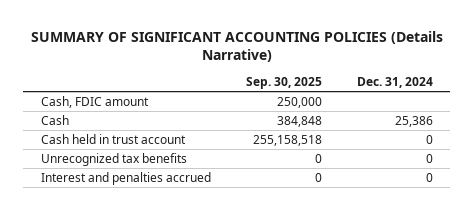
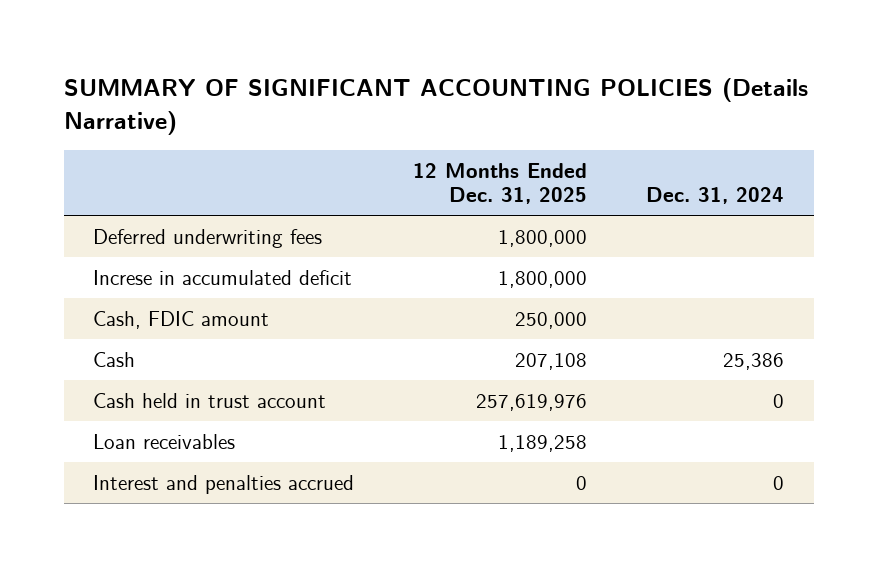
[245,77,322,90] Sep. 30, 2025 -> none
none -> [413,162,588,205] 12 Months Ended Dec. 31, 2025
none -> [93,228,323,248] Deferred underwriting fees
none -> [93,269,353,285] Increse in accumulated deficit
[40,152,187,166] Unrecognized tax benefits -> none
none -> [93,433,236,449] Loan receivables

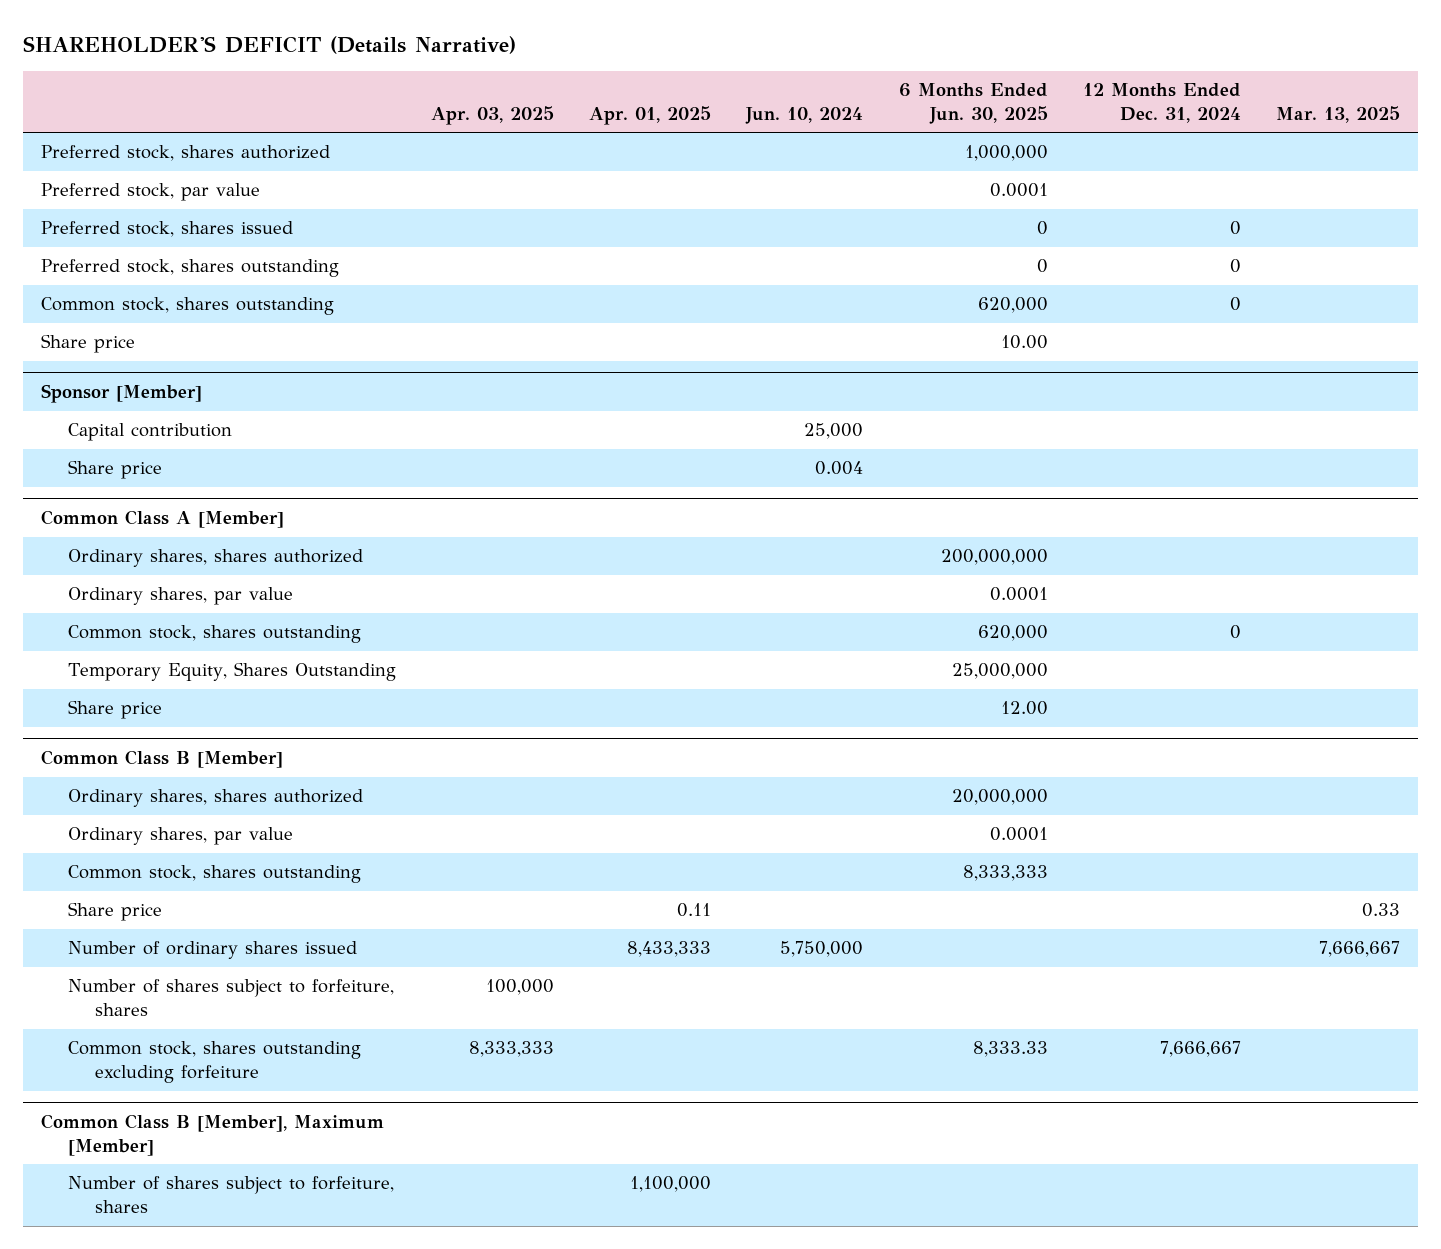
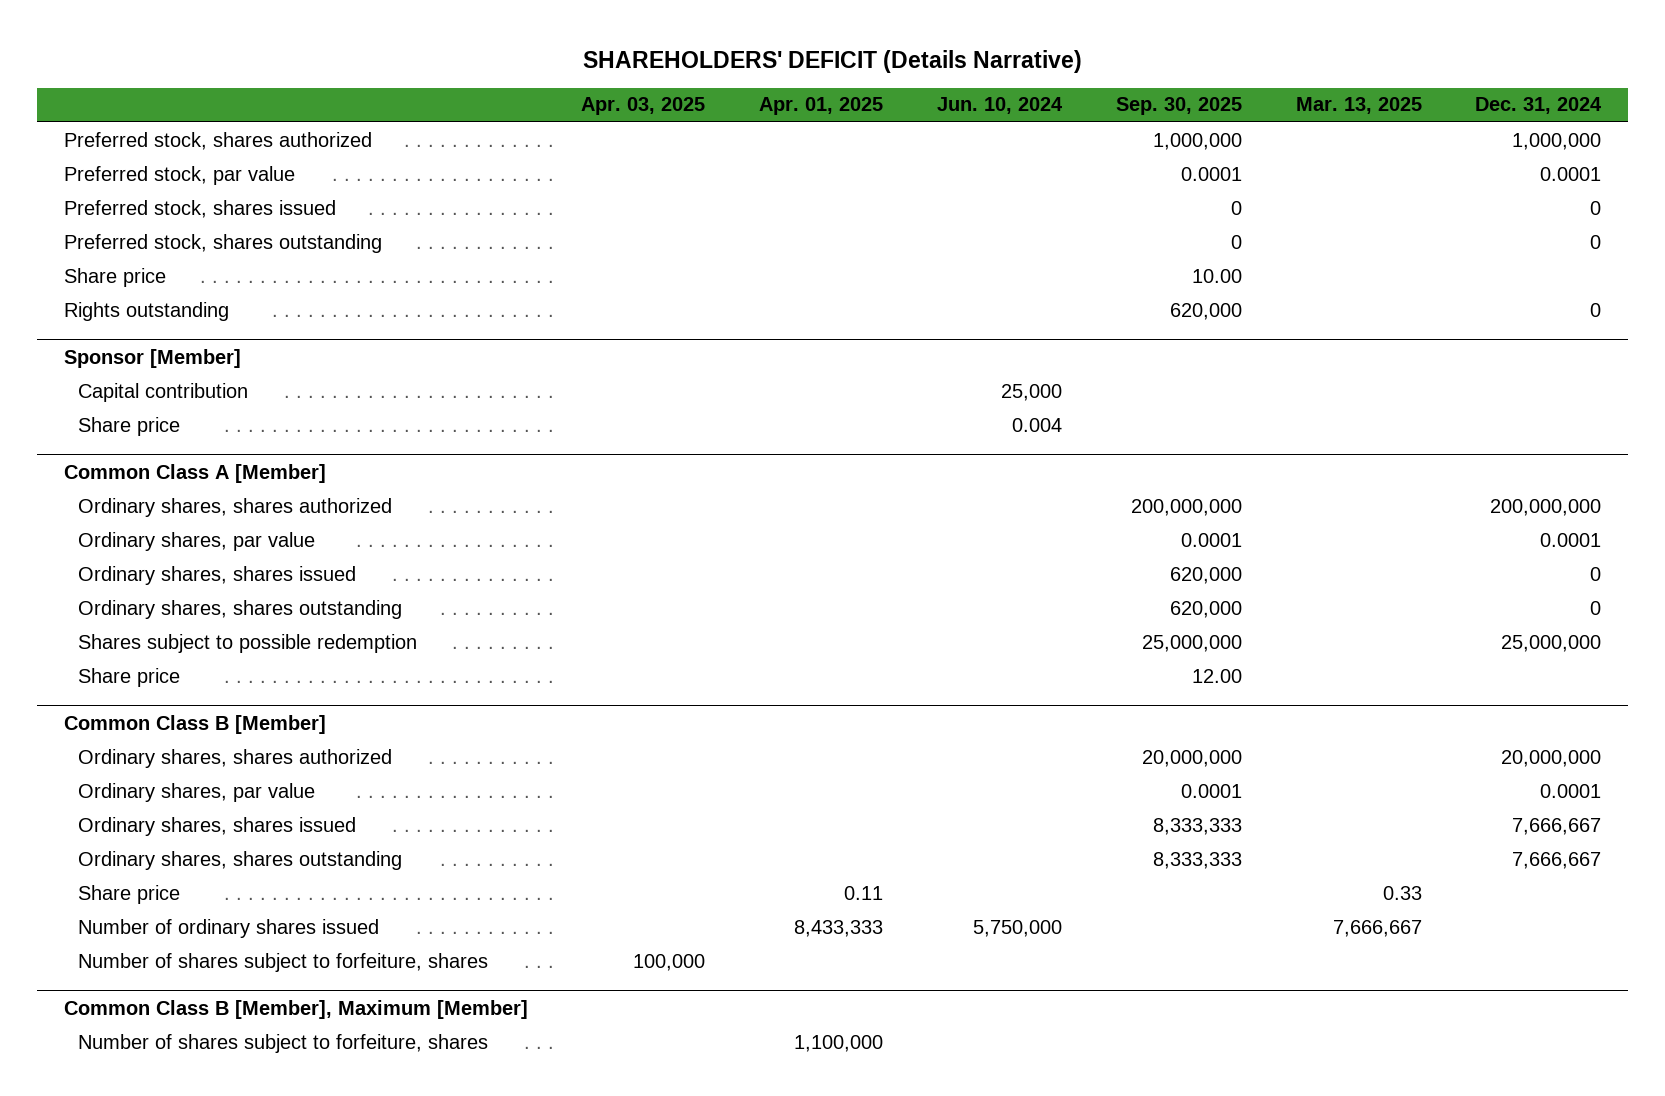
[23,36,517,55] SHAREHOLDER'S DEFICIT (Details Narrative) -> [582,49,1082,73] SHAREHOLDERS' DEFICIT (Details Narrative)
[898,83,1048,124] 6 Months Ended Jun. 30, 2025 -> none
[1082,83,1241,123] 12 Months Ended Dec. 31, 2024 -> none
none -> [1115,97,1242,116] Sep. 30, 2025
none -> [1475,97,1603,115] Dec. 31, 2024
[40,297,334,316] Common stock, shares outstanding -> none
none -> [63,301,229,321] Rights outstanding
[67,662,396,682] Temporary Equity, Shares Outstanding -> none
none -> [77,565,356,585] Ordinary shares, shares issued
[67,625,361,644] Common stock, shares outstanding -> [77,599,402,619] Ordinary shares, shares outstanding
none -> [77,633,417,653] Shares subject to possible redemption
none -> [77,816,356,836] Ordinary shares, shares issued
[67,865,361,884] Common stock, shares outstanding -> [77,850,402,870] Ordinary shares, shares outstanding
[67,1041,361,1084] Common stock, shares outstanding excluding forfeiture -> none

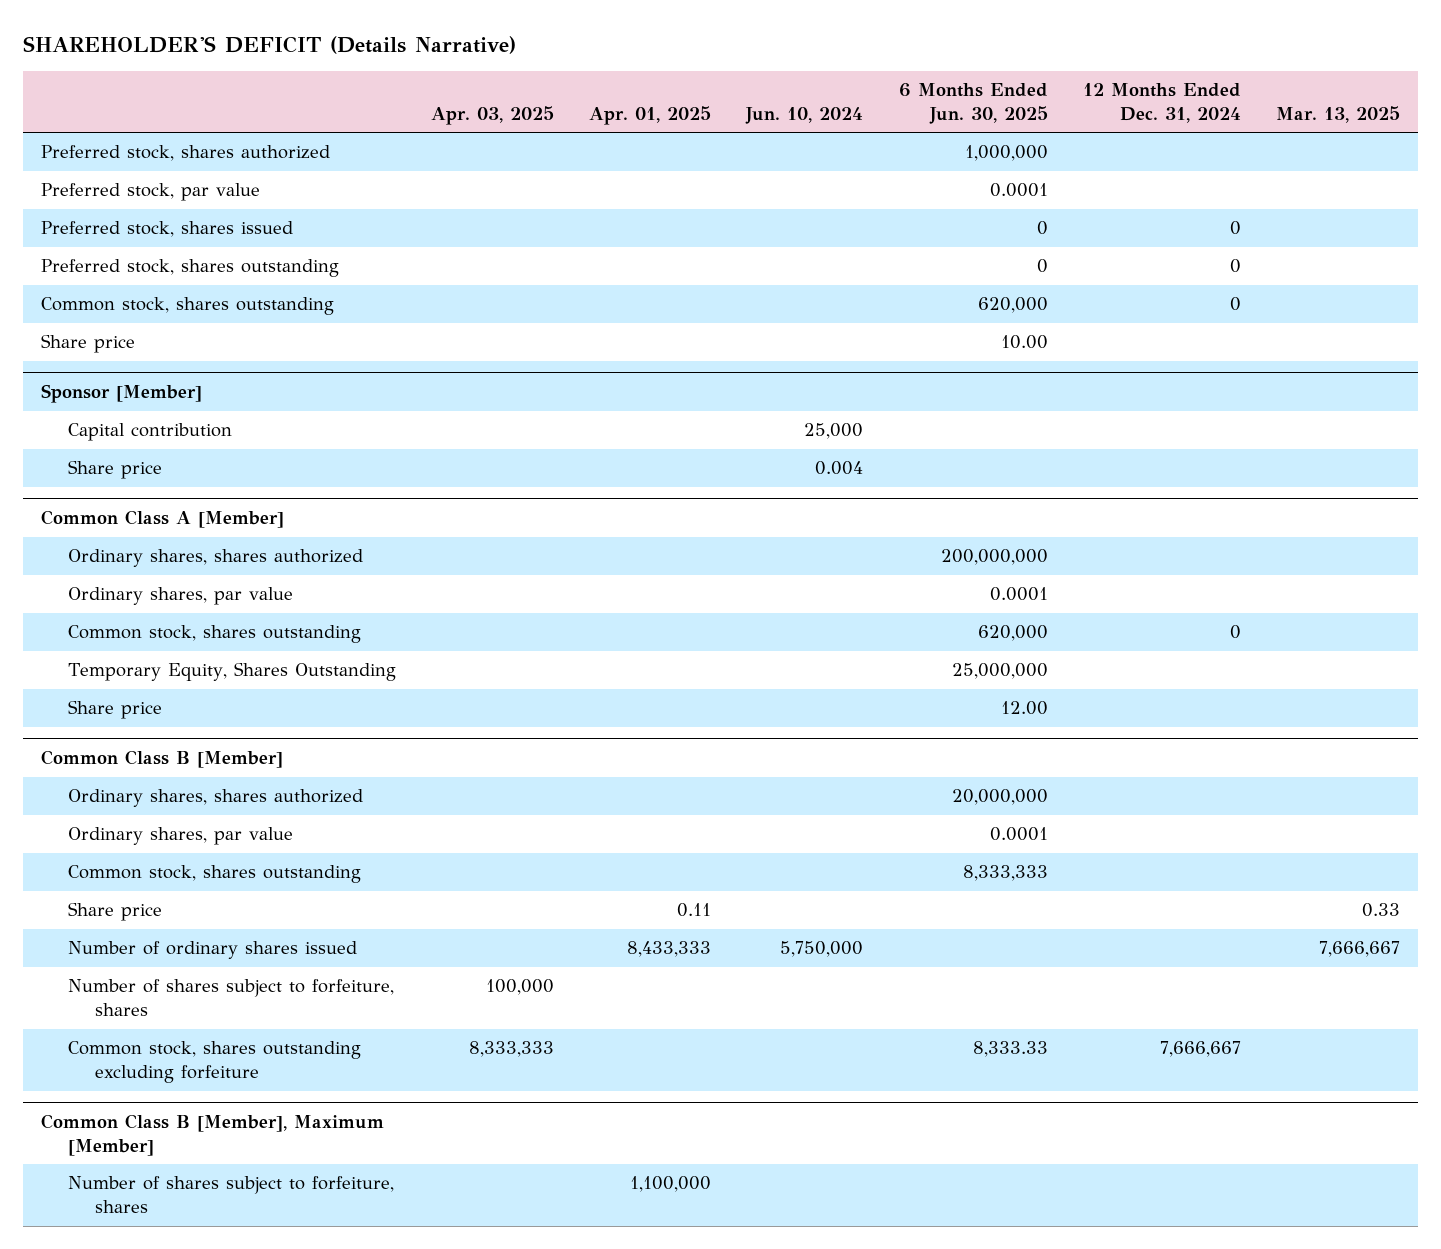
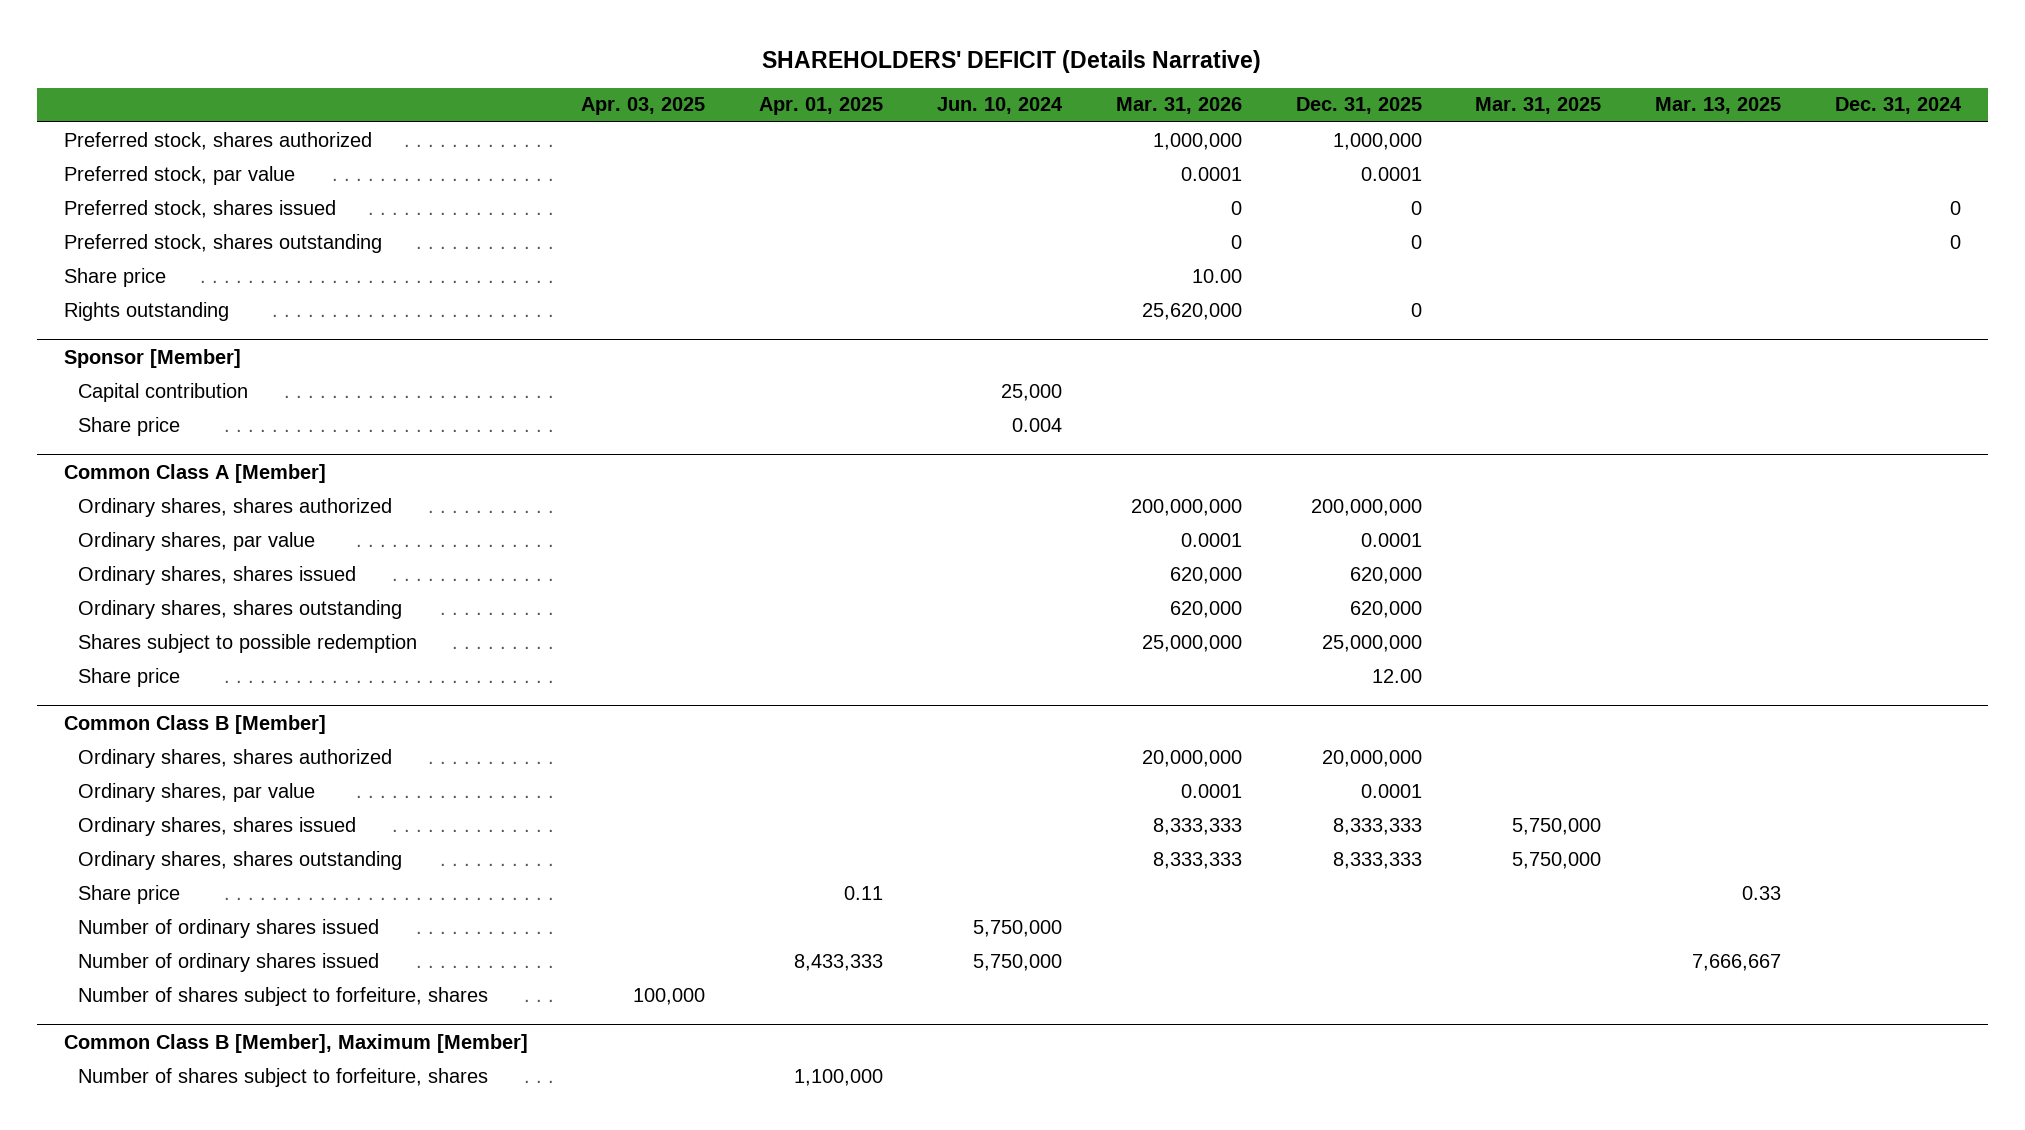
[23,36,517,55] SHAREHOLDER'S DEFICIT (Details Narrative) -> [762,49,1262,73] SHAREHOLDERS' DEFICIT (Details Narrative)
[898,83,1048,124] 6 Months Ended Jun. 30, 2025 -> none
[1082,83,1241,123] 12 Months Ended Dec. 31, 2024 -> none
none -> [1115,97,1242,115] Mar. 31, 2026
none -> [1295,97,1422,115] Dec. 31, 2025
none -> [1475,97,1602,115] Mar. 31, 2025
none -> [1835,97,1963,115] Dec. 31, 2024
[40,297,334,316] Common stock, shares outstanding -> none
none -> [63,301,229,321] Rights outstanding
[67,662,396,682] Temporary Equity, Shares Outstanding -> none
none -> [77,565,356,585] Ordinary shares, shares issued
[67,625,361,644] Common stock, shares outstanding -> [77,599,402,619] Ordinary shares, shares outstanding
none -> [77,633,417,653] Shares subject to possible redemption
none -> [77,816,356,836] Ordinary shares, shares issued
[67,865,361,884] Common stock, shares outstanding -> [77,850,402,870] Ordinary shares, shares outstanding
none -> [77,918,379,938] Number of ordinary shares issued
[67,1041,361,1084] Common stock, shares outstanding excluding forfeiture -> none

